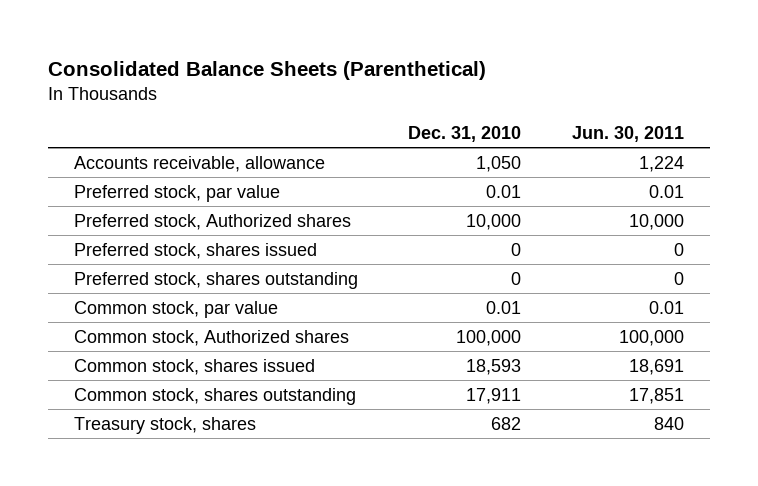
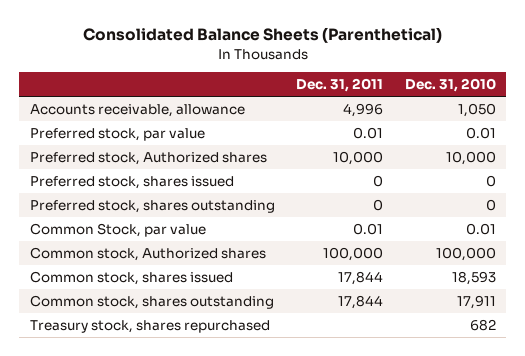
[572,125,685,142] Jun. 30, 2011 -> none
none -> [296,78,384,93] Dec. 31, 2011
[73,300,278,318] Common stock, par value -> [29,223,206,238] Common Stock, par value
[73,416,256,434] Treasury stock, shares -> [29,320,270,334] Treasury stock, shares repurchased

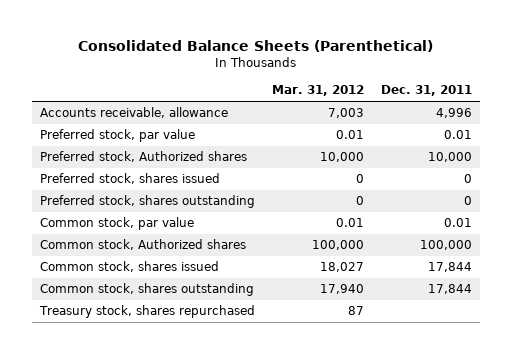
[404,78,496,93] Dec. 31, 2010 -> none
none -> [272,85,365,97] Mar. 31, 2012
[29,223,206,238] Common Stock, par value -> [40,217,195,231] Common stock, par value

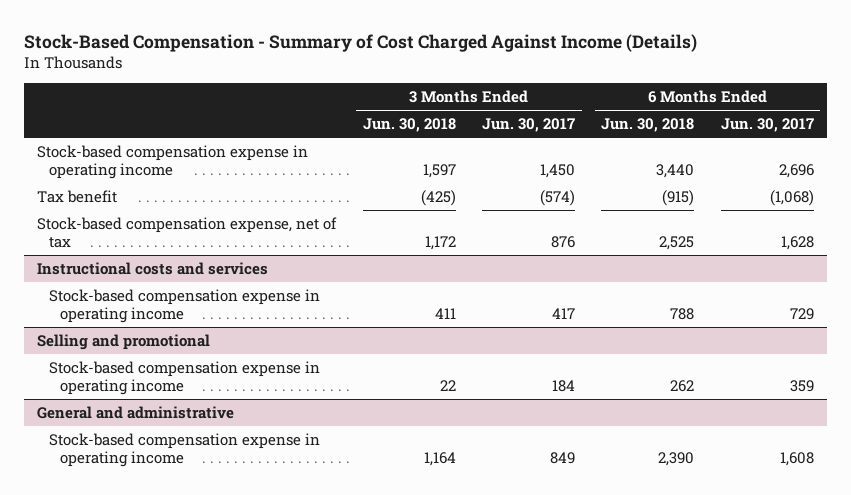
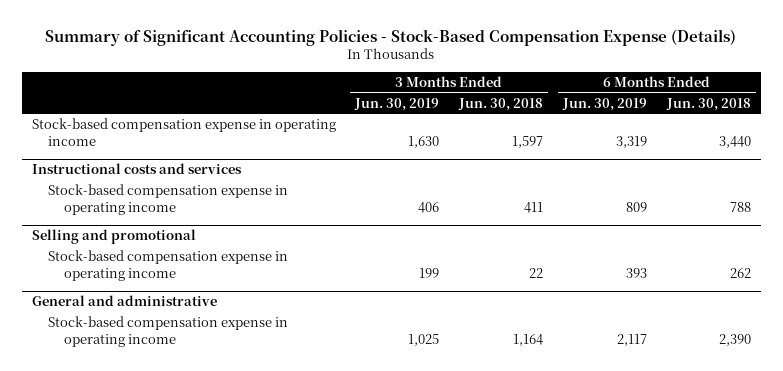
[24,33,698,52] Stock-Based Compensation - Summary of Cost Charged Against Income (Details) -> [45,28,737,46] Summary of Significant Accounting Policies - Stock-Based Compensation Expense (Details)
[482,118,576,133] Jun. 30, 2017 -> none
[720,118,814,133] Jun. 30, 2017 -> none
none -> [354,97,440,111] Jun. 30, 2019
none -> [562,97,648,111] Jun. 30, 2019
[37,189,118,203] Tax benefit -> none
[37,216,338,248] Stock-based compensation expense, net of tax -> none

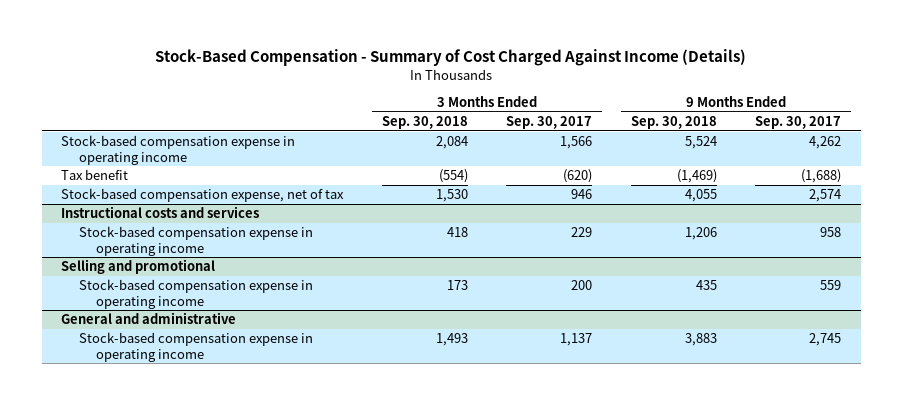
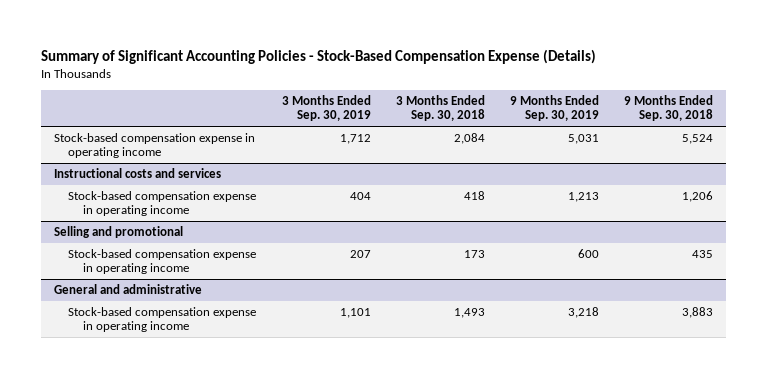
[155,49,747,67] Stock-Based Compensation - Summary of Cost Charged Against Income (Details) -> [41,48,597,64] Summary of Significant Accounting Policies - Stock-Based Compensation Expense (Details)
[506,116,593,130] Sep. 30, 2017 -> none
[755,116,842,130] Sep. 30, 2017 -> none
none -> [281,95,371,122] 3 Months Ended Sep. 30, 2019
none -> [509,95,599,122] 9 Months Ended Sep. 30, 2019
[61,169,129,181] Tax benefit -> none
[61,188,345,203] Stock-based compensation expense, net of tax -> none

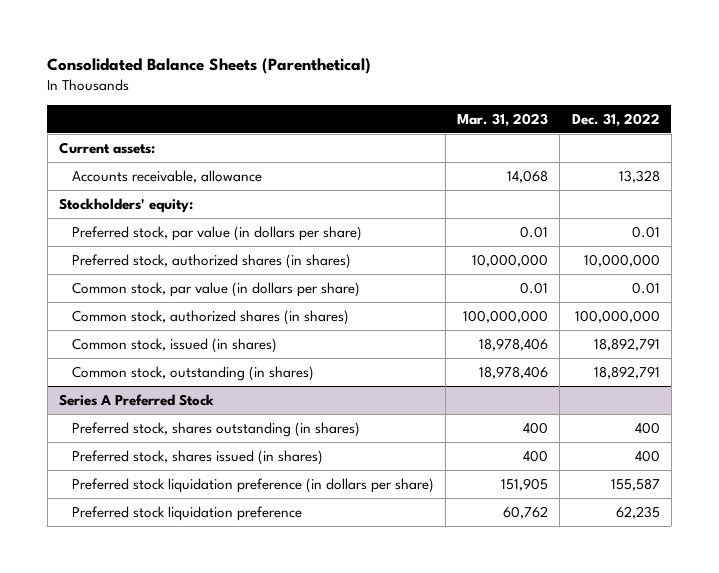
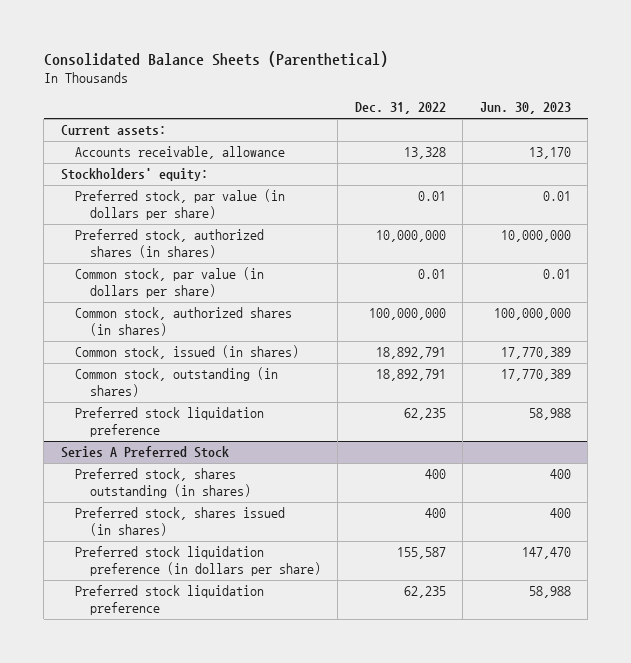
[457,112,549,127] Mar. 31, 2023 -> none
none -> [479,102,571,115] Jun. 30, 2023
none -> [75,407,265,438] Preferred stock liquidation preference

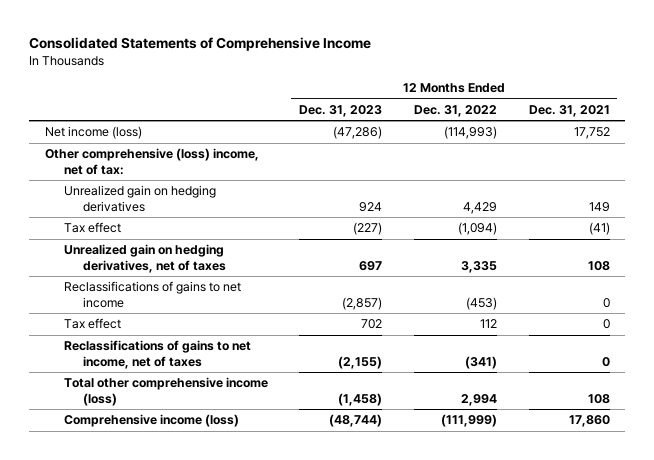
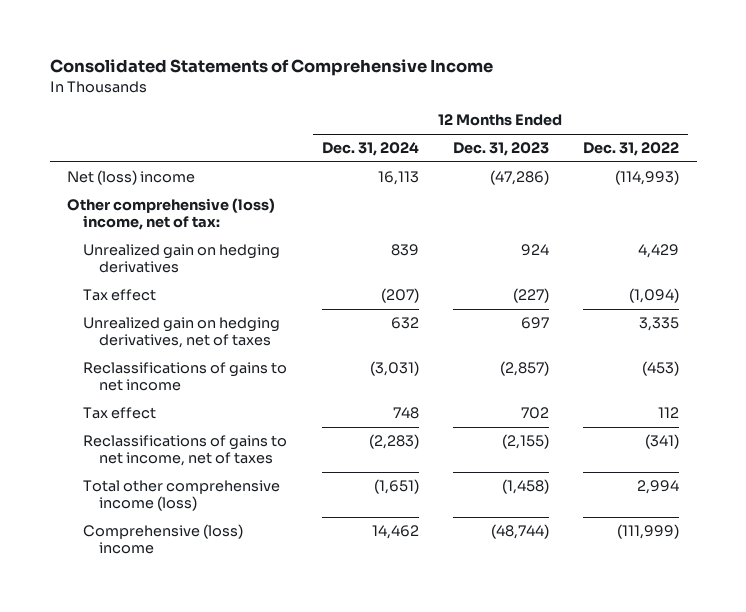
[528,104,610,117] Dec. 31, 2021 -> none
none -> [321,142,419,157] Dec. 31, 2024
[44,126,142,140] Net income (loss) -> [67,170,196,186] Net (loss) income
[63,414,239,428] Comprehensive income (loss) -> [83,524,244,555] Comprehensive (loss) income

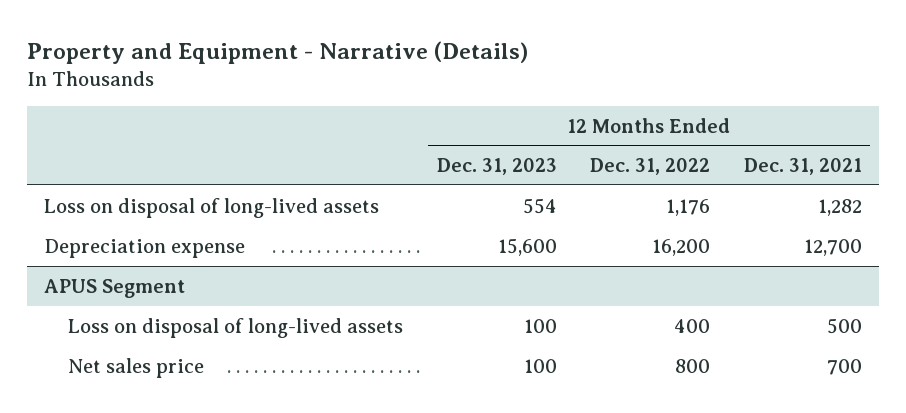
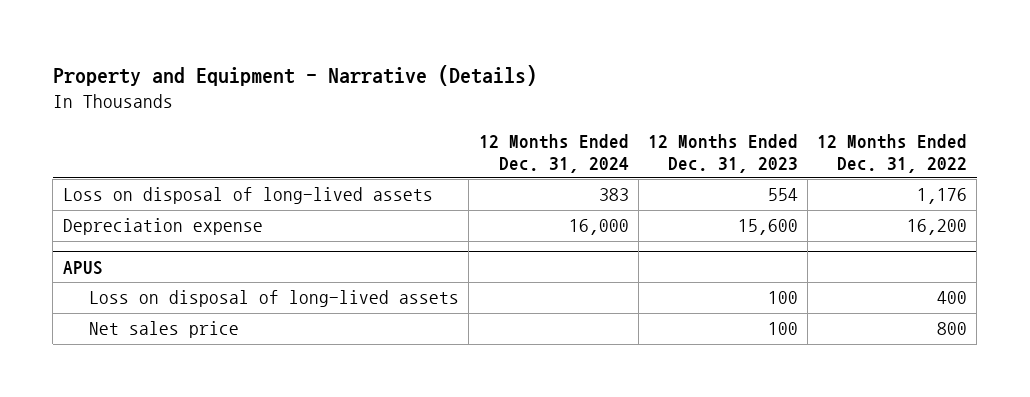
[743,158,862,176] Dec. 31, 2021 -> none
none -> [478,134,629,173] 12 Months Ended Dec. 31, 2024
[44,278,186,298] APUS Segment -> [62,261,103,276] APUS

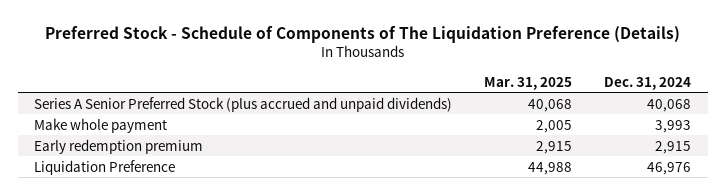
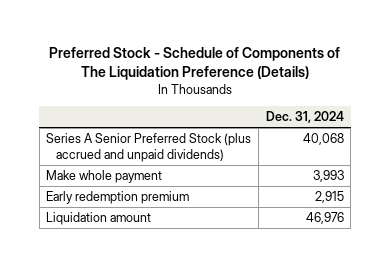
[484,76,573,90] Mar. 31, 2025 -> none
[33,159,175,175] Liquidation Preference -> [46,211,152,225] Liquidation amount

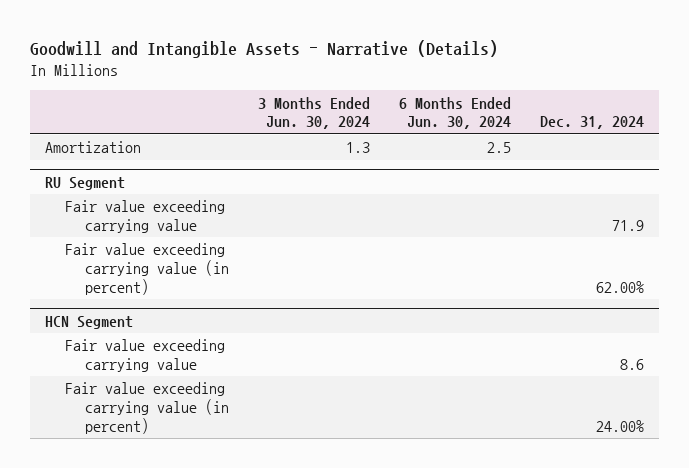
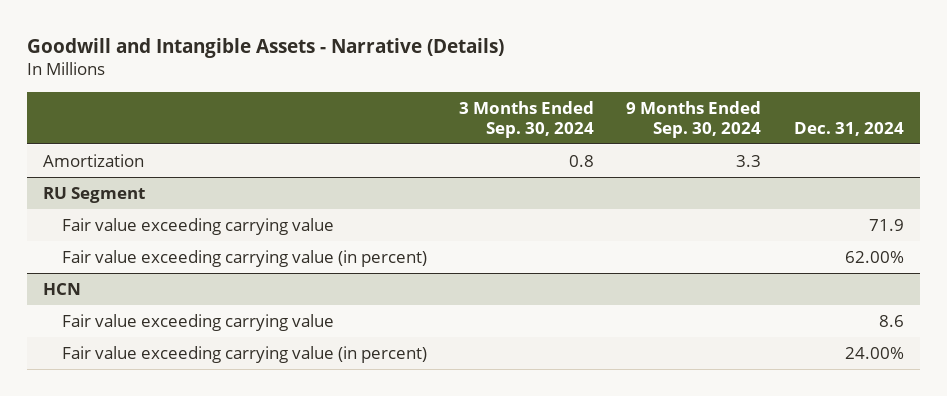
[257,96,370,130] 3 Months Ended Jun. 30, 2024 -> none
[398,96,511,130] 6 Months Ended Jun. 30, 2024 -> none
none -> [459,100,595,138] 3 Months Ended Sep. 30, 2024
none -> [626,100,762,138] 9 Months Ended Sep. 30, 2024
[44,315,133,329] HCN Segment -> [43,282,82,295] HCN

